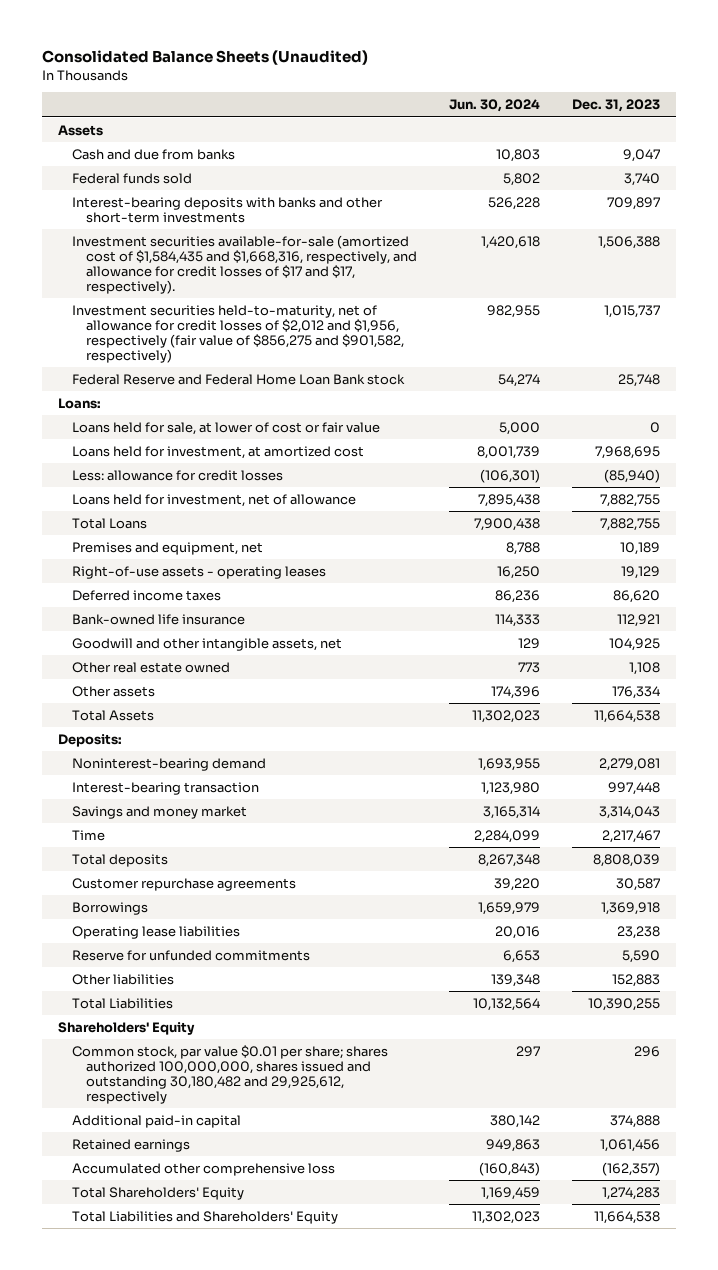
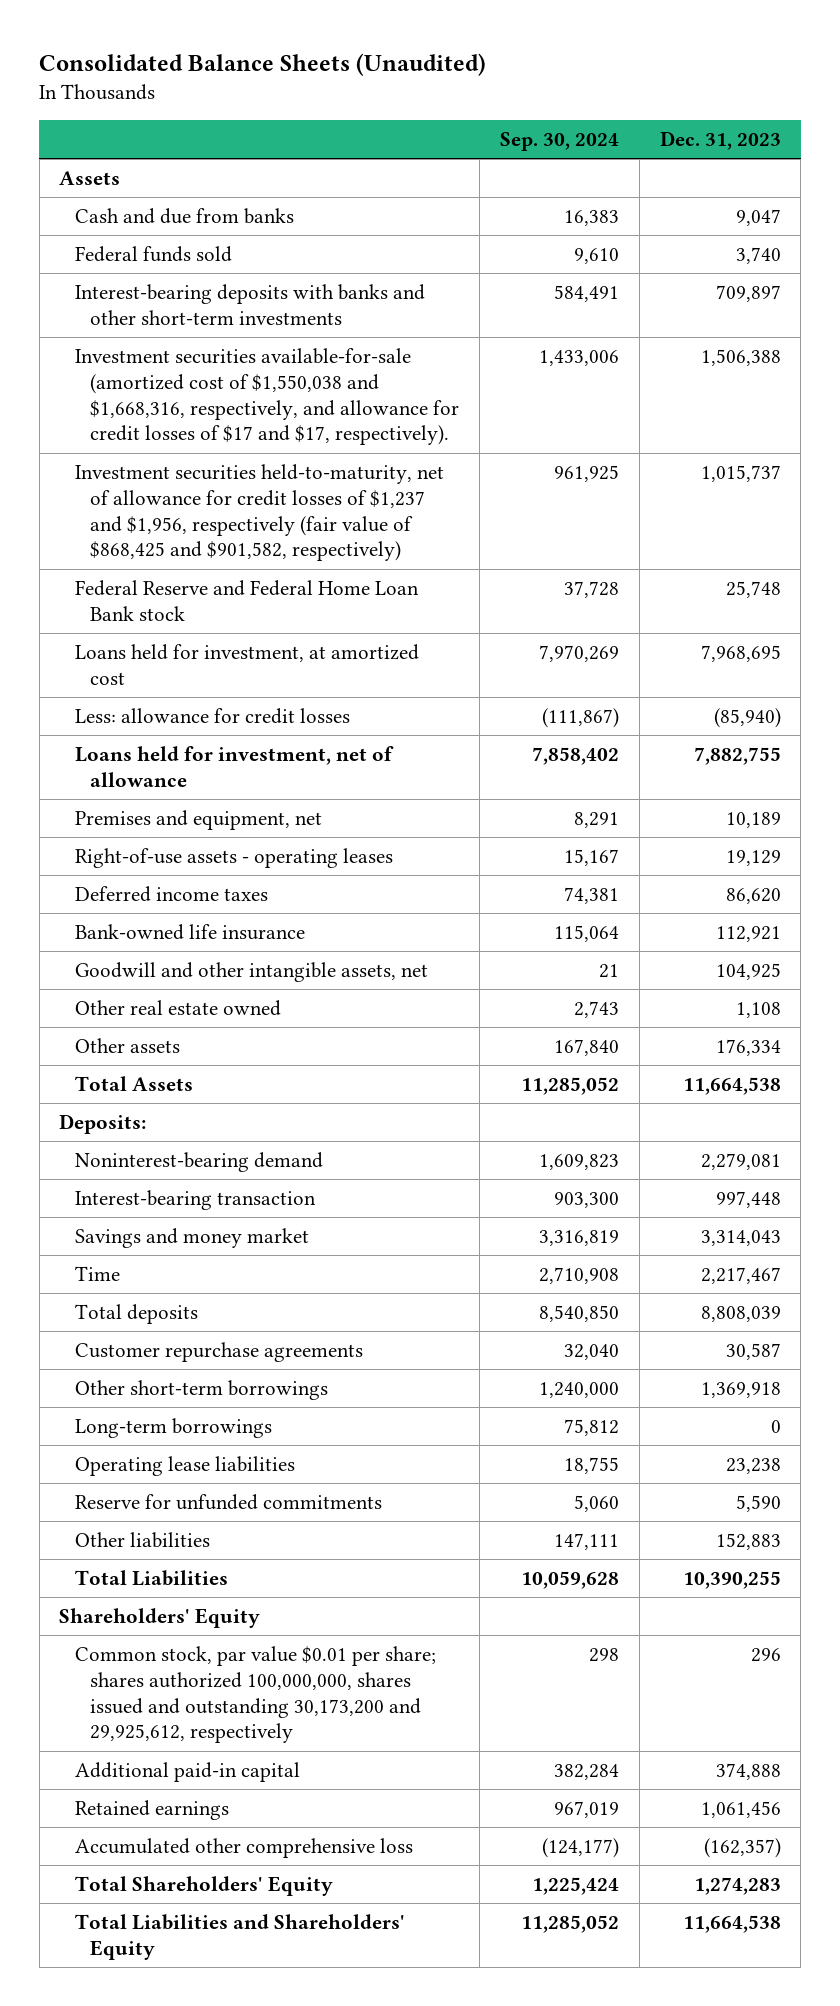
[448,99,540,113] Jun. 30, 2024 -> none
none -> [499,131,619,151] Sep. 30, 2024
[72,234,418,295] Investment securities available-for-sale (amortized cost of $1,584,435 and $1,668,316, respectively, and allowance for credit losses of $17 and $17, respectively). -> [74,347,460,446] Investment securities available-for-sale (amortized cost of $1,550,038 and $1,668,316, respectively, and allowance for credit losses of $17 and $17, respectively).
[72,304,405,364] Investment securities held-to-maturity, net of allowance for credit losses of $2,012 and $1,956, respectively (fair value of $856,275 and $901,582, respectively) -> [74,463,444,562] Investment securities held-to-maturity, net of allowance for credit losses of $1,237 and $1,956, respectively (fair value of $868,425 and $901,582, respectively)
[58,397,102,409] Loans: -> none
[72,421,381,435] Loans held for sale, at lower of cost or fair value -> none
[72,517,148,529] Total Loans -> none
[72,901,149,915] Borrowings -> [74,1379,328,1400] Other short-term borrowings
none -> [74,1417,272,1438] Long-term borrowings
[72,1044,389,1105] Common stock, par value $0.01 per share; shares authorized 100,000,000, shares issued and outstanding 30,180,482 and 29,925,612, respectively -> [74,1645,436,1744] Common stock, par value $0.01 per share; shares authorized 100,000,000, shares issued and outstanding 30,173,200 and 29,925,612, respectively

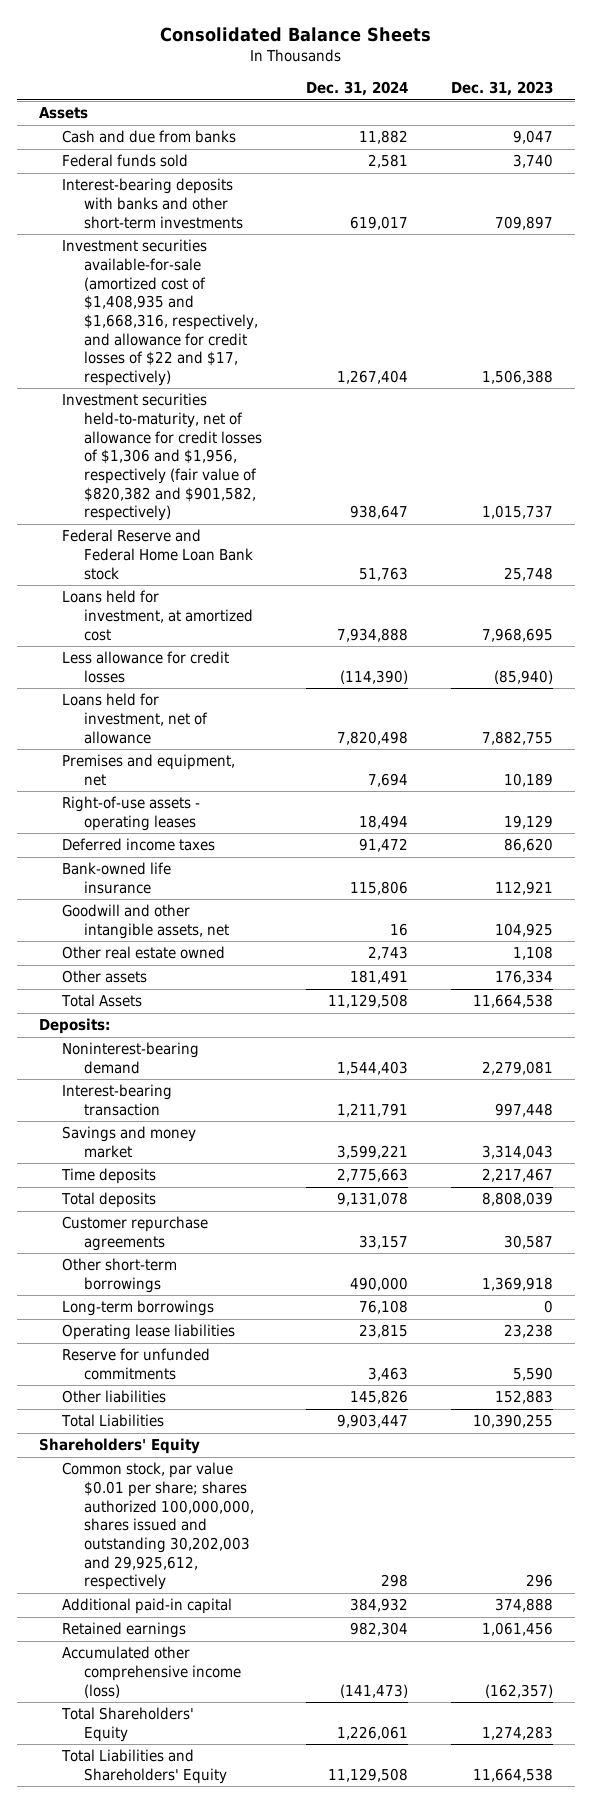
[39,53,487,77] Consolidated Balance Sheets (Unaudited) -> [160,26,432,42] Consolidated Balance Sheets
[499,131,619,151] Sep. 30, 2024 -> none
none -> [305,81,408,97] Dec. 31, 2024
[74,347,460,446] Investment securities available-for-sale (amortized cost of $1,550,038 and $1,668,316, respectively, and allowance for credit losses of $17 and $17, respectively). -> [61,239,259,387] Investment securities available-for-sale (amortized cost of $1,408,935 and $1,668,316, respectively, and allowance for credit losses of $22 and $17, respectively)
[74,463,444,562] Investment securities held-to-maturity, net of allowance for credit losses of $1,237 and $1,956, respectively (fair value of $868,425 and $901,582, respectively) -> [61,393,263,522] Investment securities held-to-maturity, net of allowance for credit losses of $1,306 and $1,956, respectively (fair value of $820,382 and $901,582, respectively)
[74,707,350,724] Less: allowance for credit losses -> [61,651,229,684] Less allowance for credit losses
[74,1265,120,1281] Time -> [60,1168,156,1185] Time deposits
[74,1645,436,1744] Common stock, par value $0.01 per share; shares authorized 100,000,000, shares issued and outstanding 30,173,200 and 29,925,612, respectively -> [61,1462,255,1591] Common stock, par value $0.01 per share; shares authorized 100,000,000, shares issued and outstanding 30,202,003 and 29,925,612, respectively
[74,1837,413,1858] Accumulated other comprehensive loss -> [61,1646,242,1698] Accumulated other comprehensive income (loss)

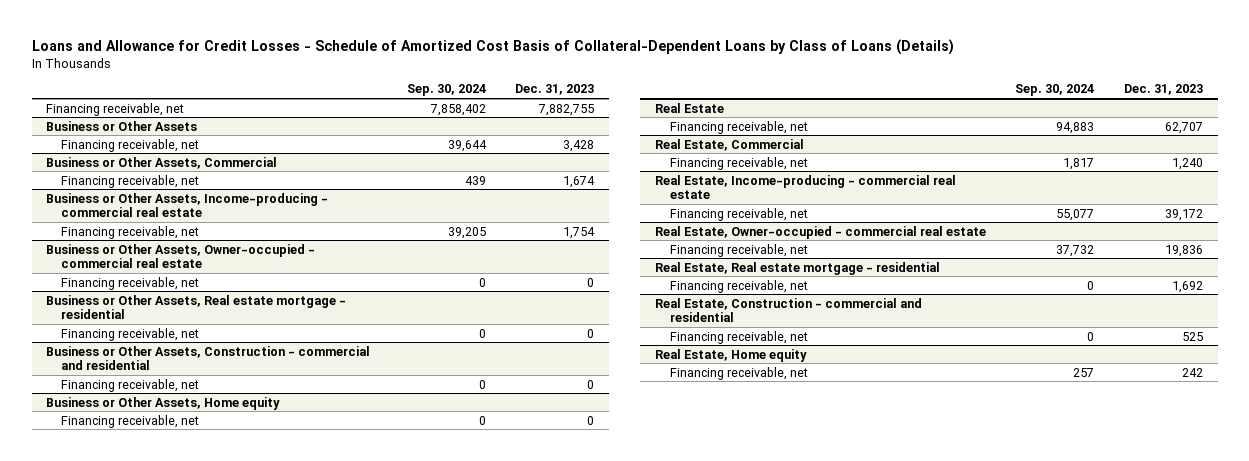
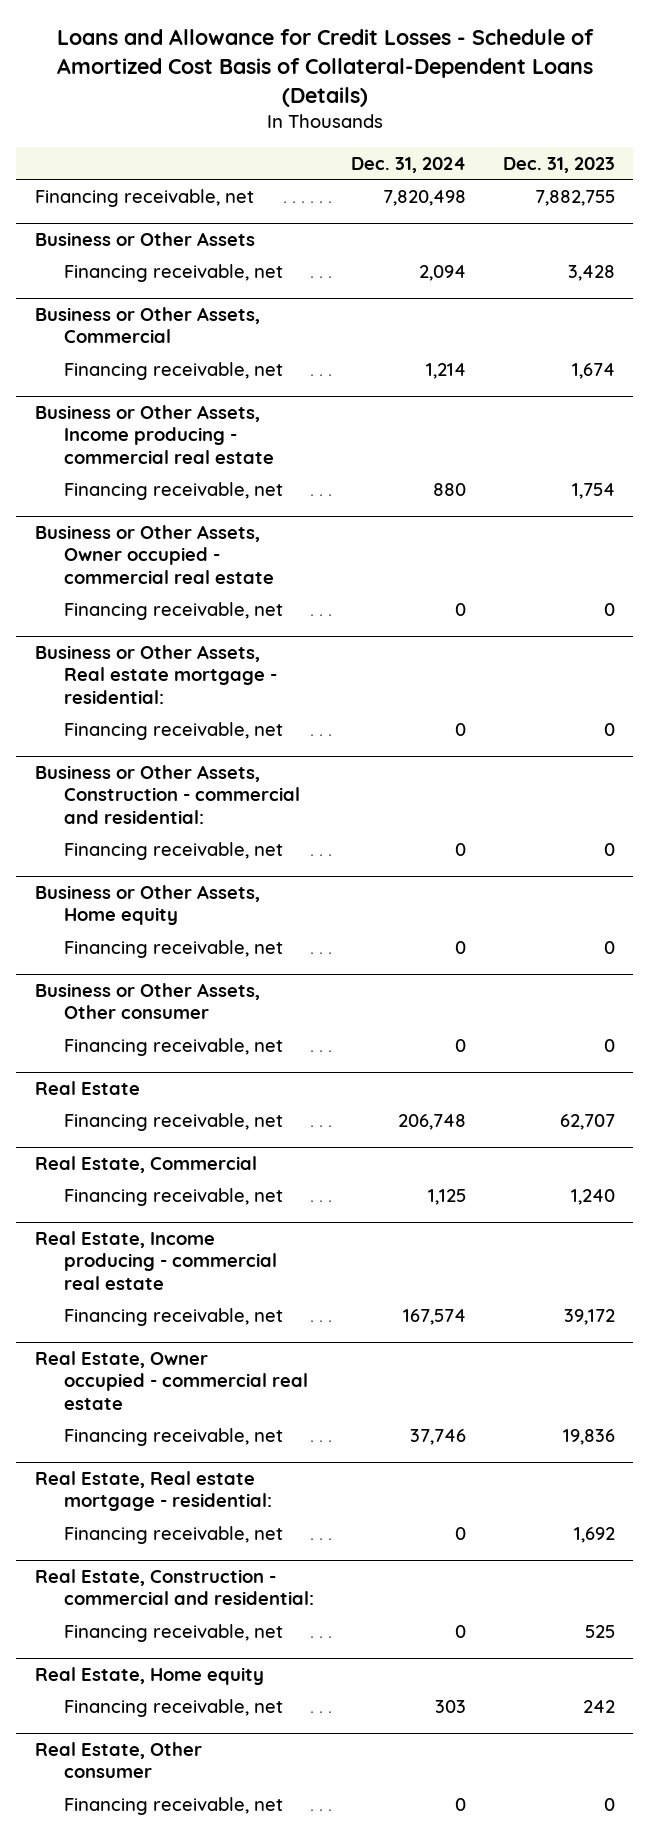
[31,38,954,55] Loans and Allowance for Credit Losses - Schedule of Amortized Cost Basis of Collateral-Dependent Loans by Class of Loans (Details) -> [56,29,594,108] Loans and Allowance for Credit Losses - Schedule of Amortized Cost Basis of Collateral-Dependent Loans (Details)
[406,84,486,97] Sep. 30, 2024 -> none
none -> [350,156,466,173] Dec. 31, 2024
[46,192,329,218] Business or Other Assets, Income-producing - commercial real estate -> [34,404,274,464] Business or Other Assets, Income producing - commercial real estate
[46,243,316,269] Business or Other Assets, Owner-occupied - commercial real estate -> [34,524,274,584] Business or Other Assets, Owner occupied - commercial real estate
[46,294,347,320] Business or Other Assets, Real estate mortgage - residential -> [34,644,277,704] Business or Other Assets, Real estate mortgage - residential:
[46,345,371,371] Business or Other Assets, Construction - commercial and residential -> [34,764,300,824] Business or Other Assets, Construction - commercial and residential:
none -> [34,982,260,1020] Business or Other Assets, Other consumer
none -> [63,1037,283,1056] Financing receivable, net
[654,174,956,200] Real Estate, Income-producing - commercial real estate -> [34,1230,277,1290] Real Estate, Income producing - commercial real estate
[654,225,986,239] Real Estate, Owner-occupied - commercial real estate -> [34,1350,308,1410] Real Estate, Owner occupied - commercial real estate
[654,261,940,275] Real Estate, Real estate mortgage - residential -> [34,1470,272,1512] Real Estate, Real estate mortgage - residential:
[654,297,922,323] Real Estate, Construction - commercial and residential -> [34,1568,314,1606] Real Estate, Construction - commercial and residential:
none -> [34,1741,202,1779] Real Estate, Other consumer
none -> [63,1796,283,1815] Financing receivable, net

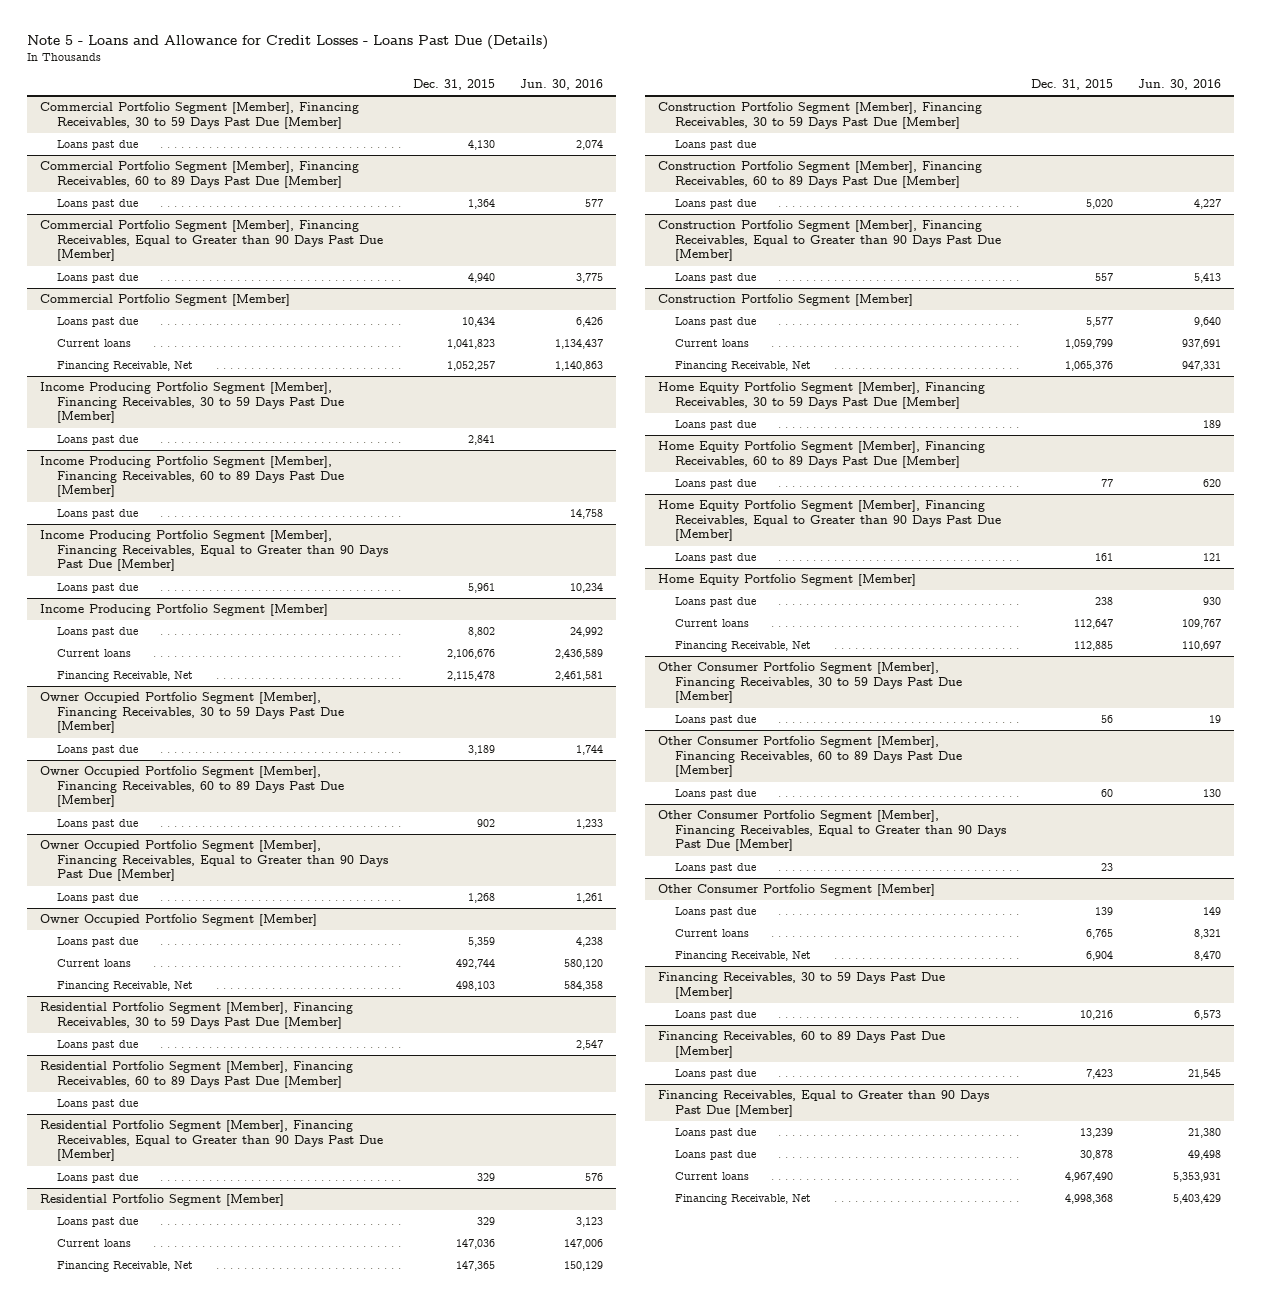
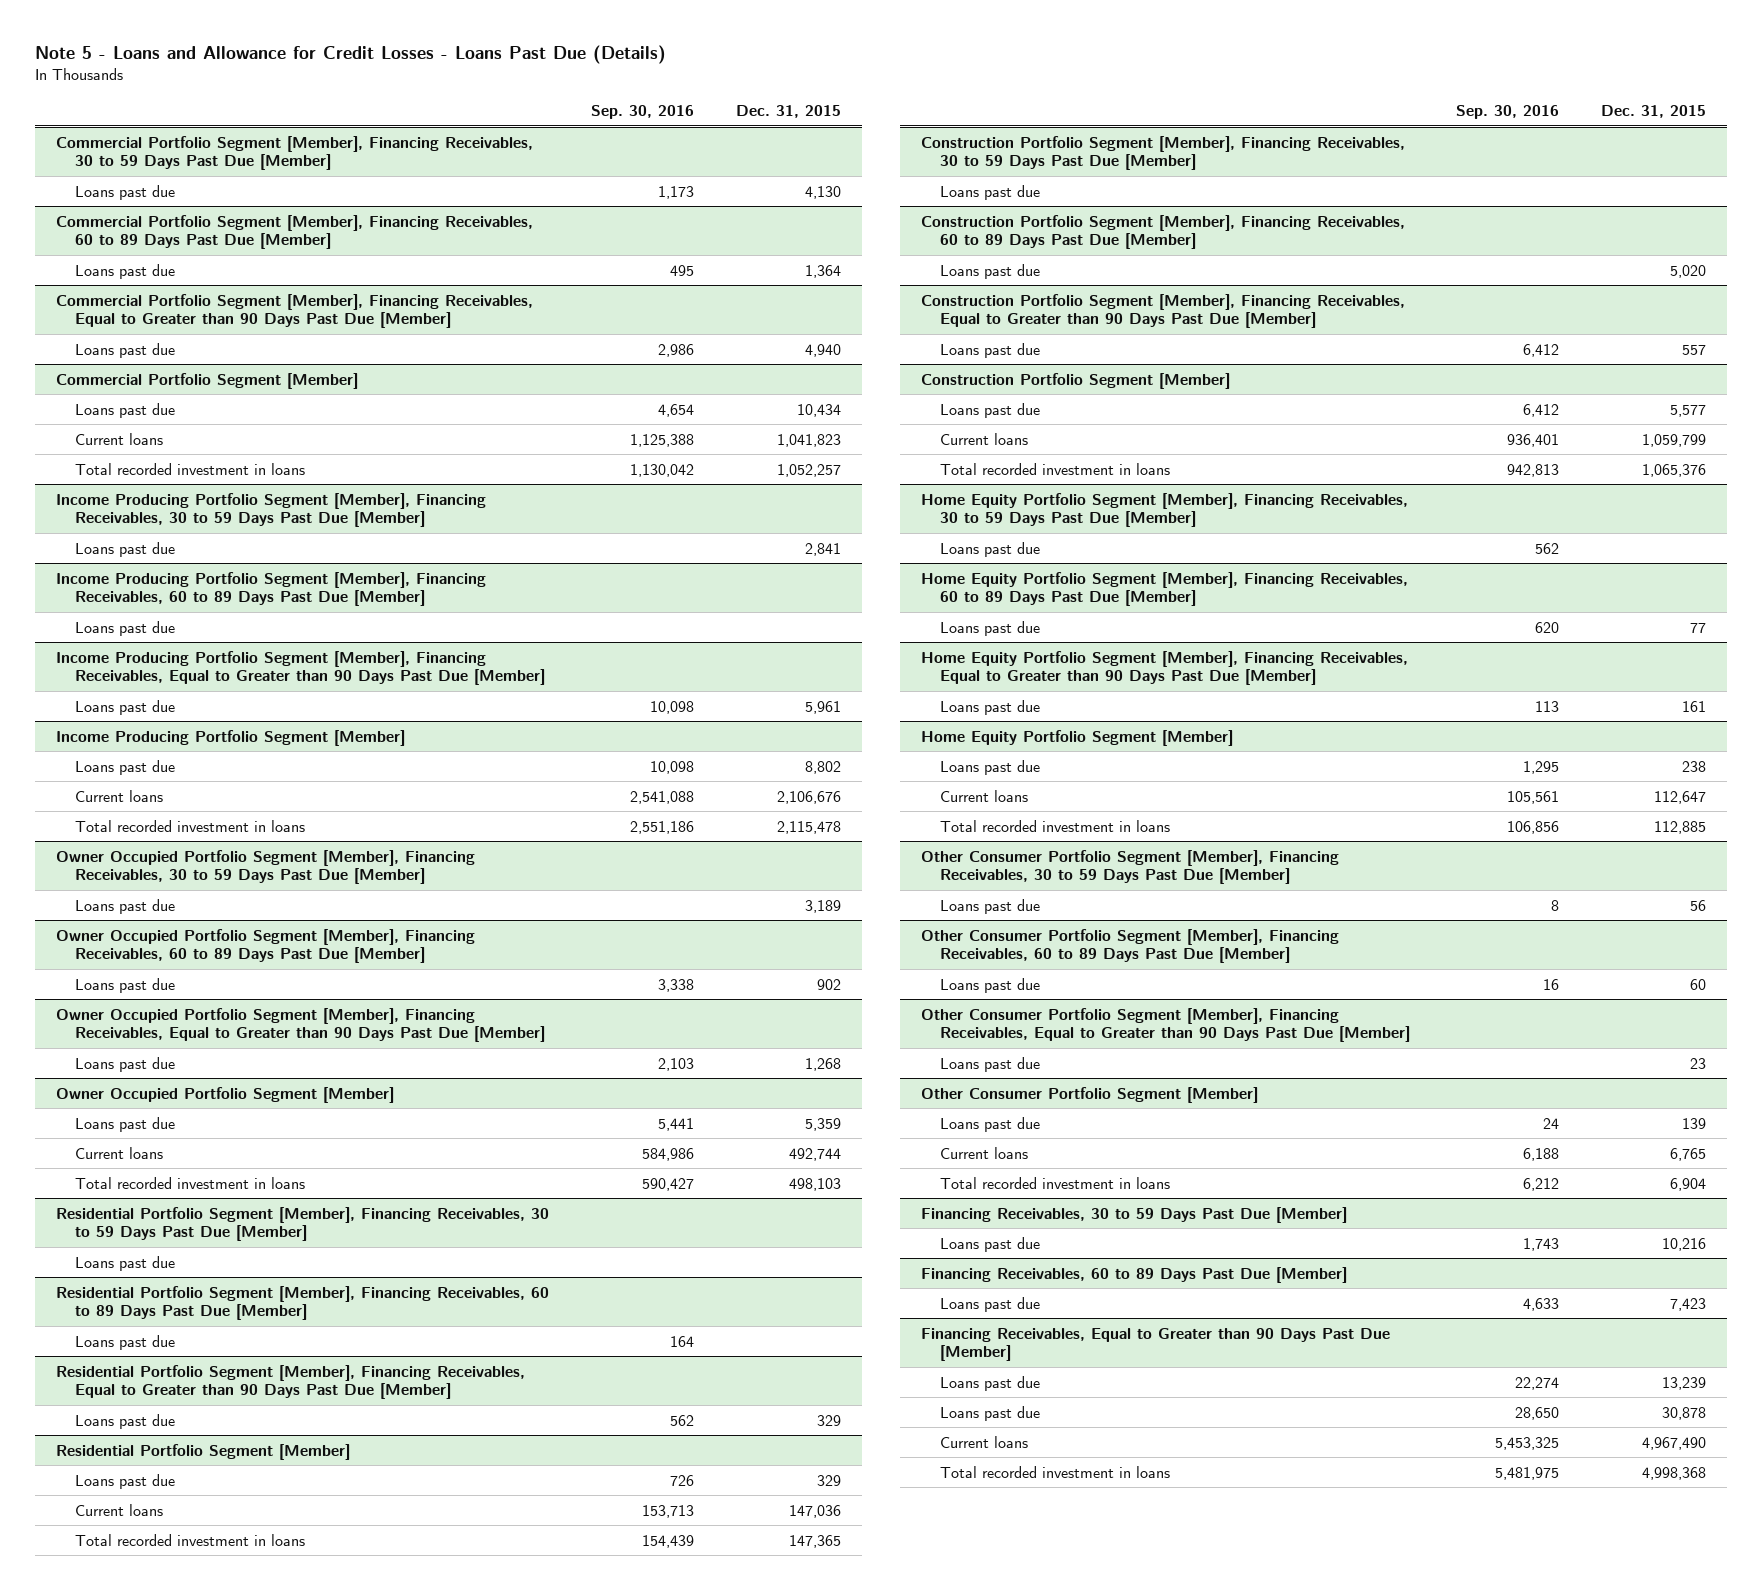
[520,78,604,90] Jun. 30, 2016 -> none
none -> [590,105,694,120] Sep. 30, 2016
[56,361,193,373] Financing Receivable, Net -> [74,462,305,475] Total recorded investment in loans
[56,671,193,683] Financing Receivable, Net -> [74,819,305,832] Total recorded investment in loans
[56,981,193,993] Financing Receivable, Net -> [74,1176,305,1189] Total recorded investment in loans
[56,1261,193,1273] Financing Receivable, Net -> [74,1533,305,1546] Total recorded investment in loans
[674,361,811,373] Financing Receivable, Net -> [939,462,1170,475] Total recorded investment in loans
[674,641,811,653] Financing Receivable, Net -> [939,819,1170,832] Total recorded investment in loans
[674,951,811,963] Financing Receivable, Net -> [939,1176,1170,1189] Total recorded investment in loans
[674,1194,811,1206] Financing Receivable, Net -> [939,1465,1170,1478] Total recorded investment in loans

